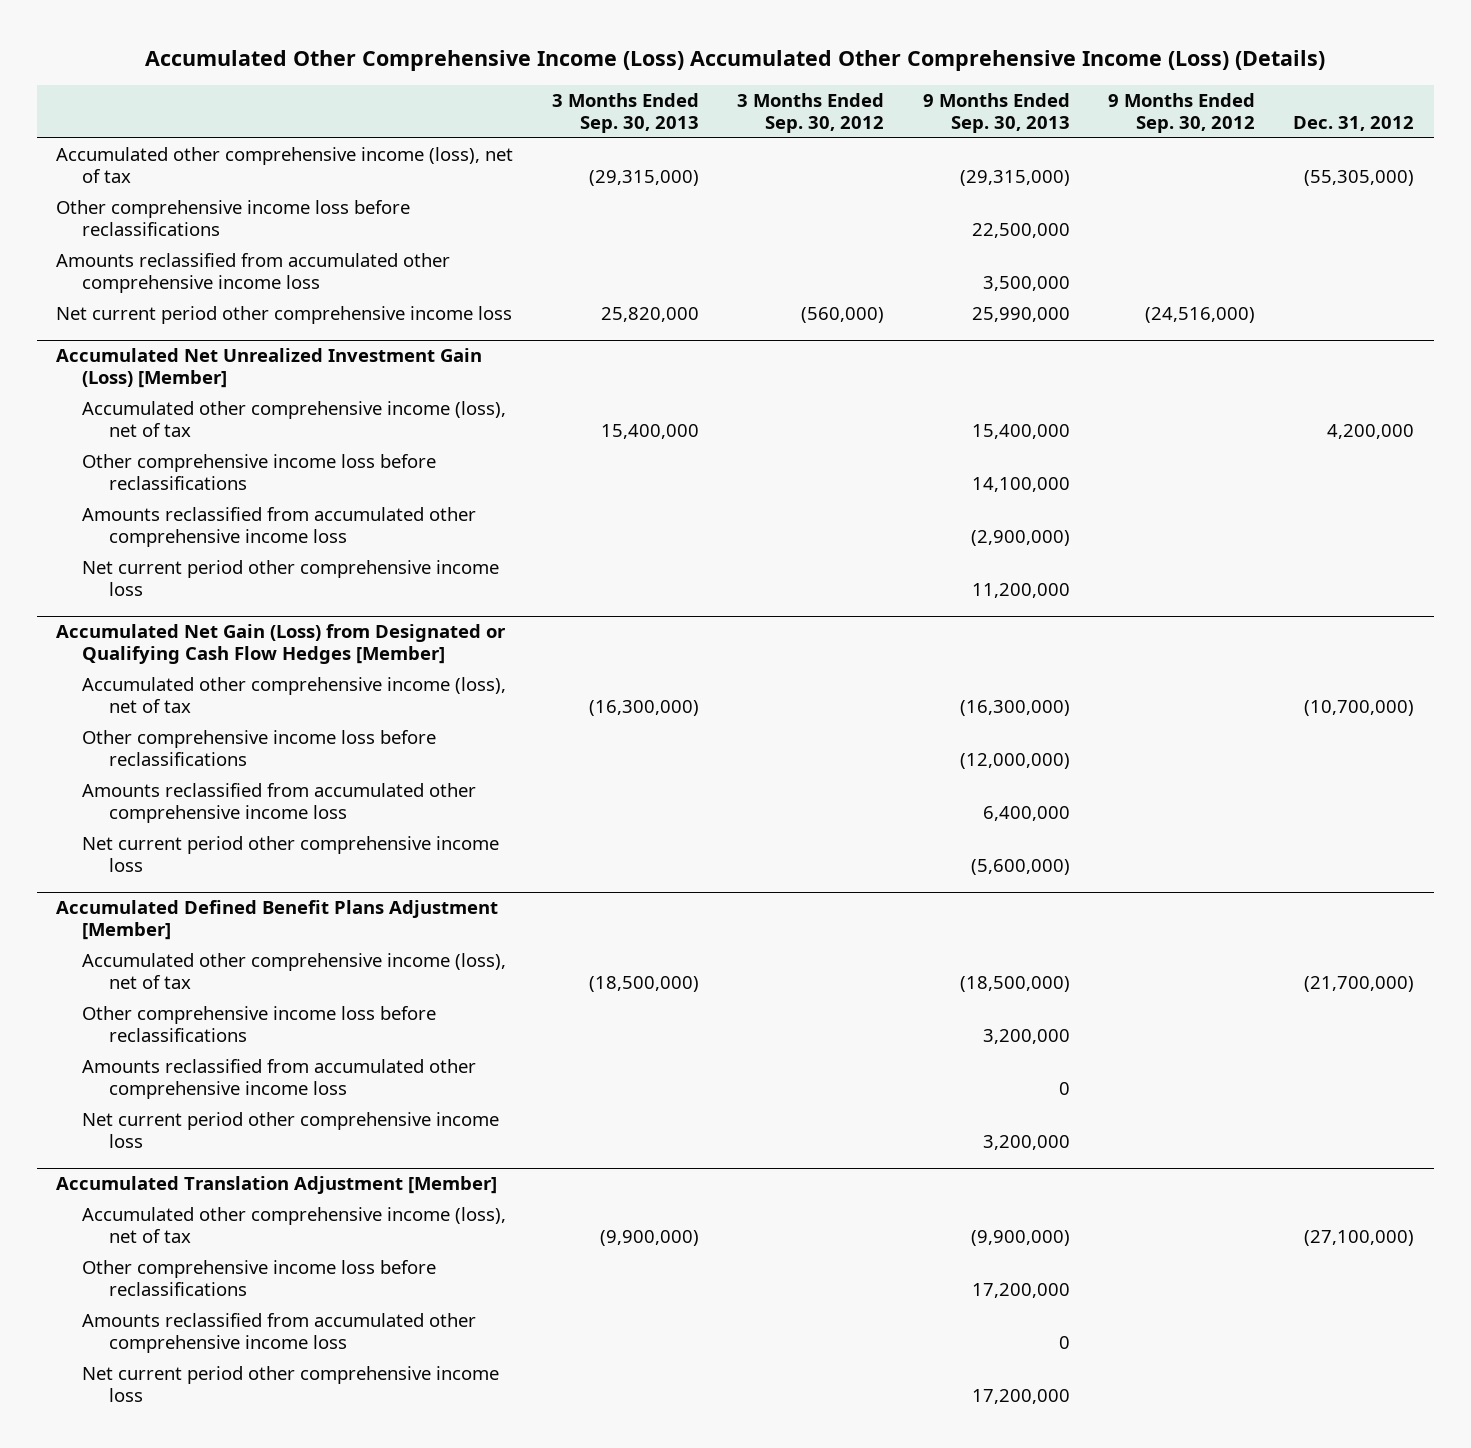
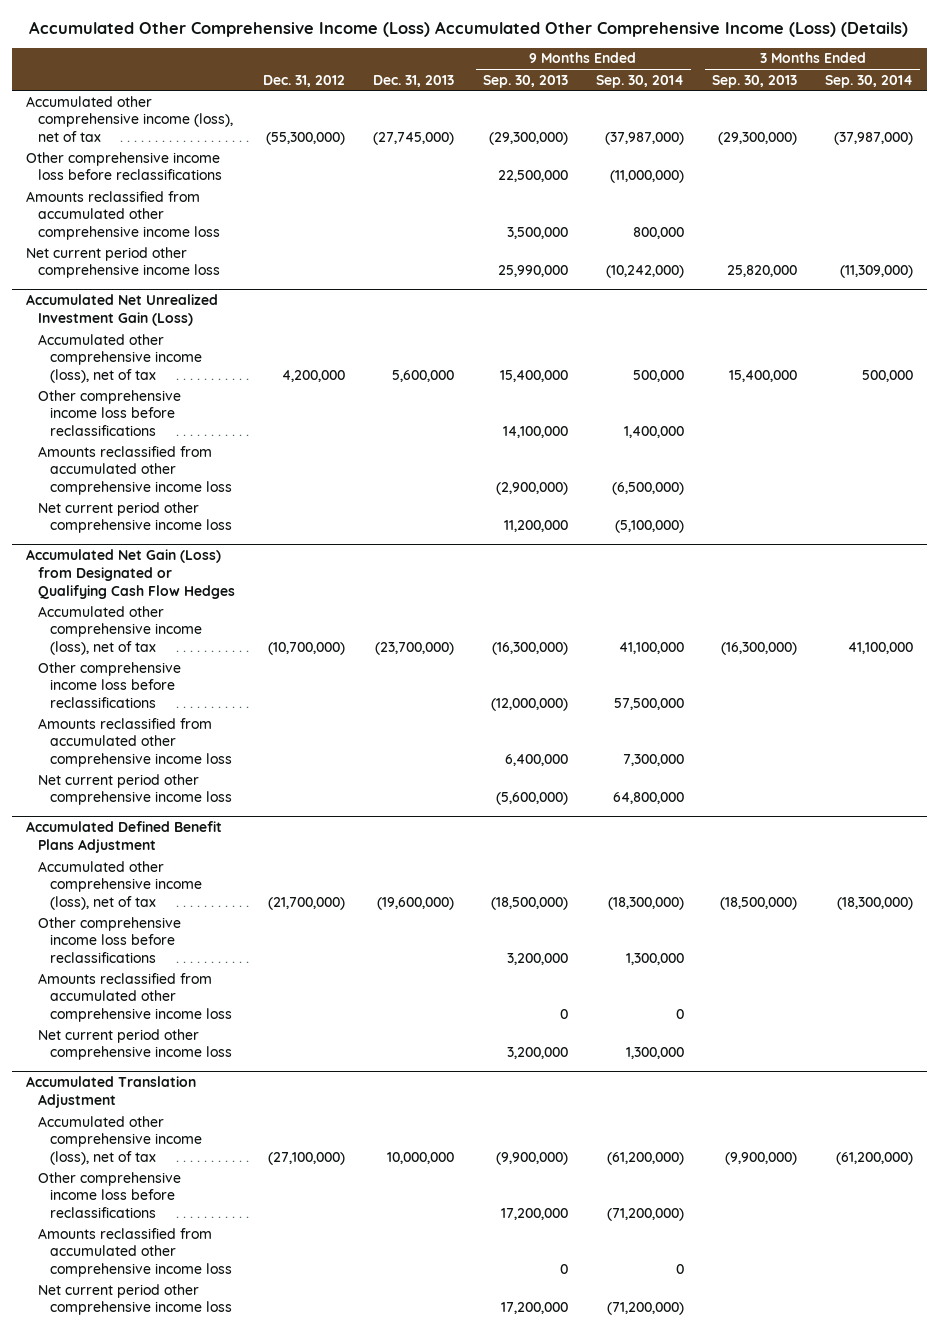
[737,93,885,134] 3 Months Ended Sep. 30, 2012 -> none
[1107,93,1255,134] 9 Months Ended Sep. 30, 2012 -> none
none -> [373,74,455,87] Dec. 31, 2013
none -> [595,74,684,88] Sep. 30, 2014
none -> [825,74,914,88] Sep. 30, 2014
[588,170,699,187] (29,315,000) -> [718,131,798,145] (29,300,000)
[959,170,1070,187] (29,315,000) -> [488,131,568,145] (29,300,000)
[1304,170,1415,187] (55,305,000) -> [266,131,346,145] (55,300,000)
[56,348,483,389] Accumulated Net Unrealized Investment Gain (Loss) [Member] -> [25,294,218,327] Accumulated Net Unrealized Investment Gain (Loss)
[56,624,507,665] Accumulated Net Gain (Loss) from Designated or Qualifying Cash Flow Hedges [Member] -> [25,549,235,599] Accumulated Net Gain (Loss) from Designated or Qualifying Cash Flow Hedges
[56,900,499,941] Accumulated Defined Benefit Plans Adjustment [Member] -> [25,821,222,854] Accumulated Defined Benefit Plans Adjustment
[56,1176,498,1195] Accumulated Translation Adjustment [Member] -> [25,1076,196,1109] Accumulated Translation Adjustment

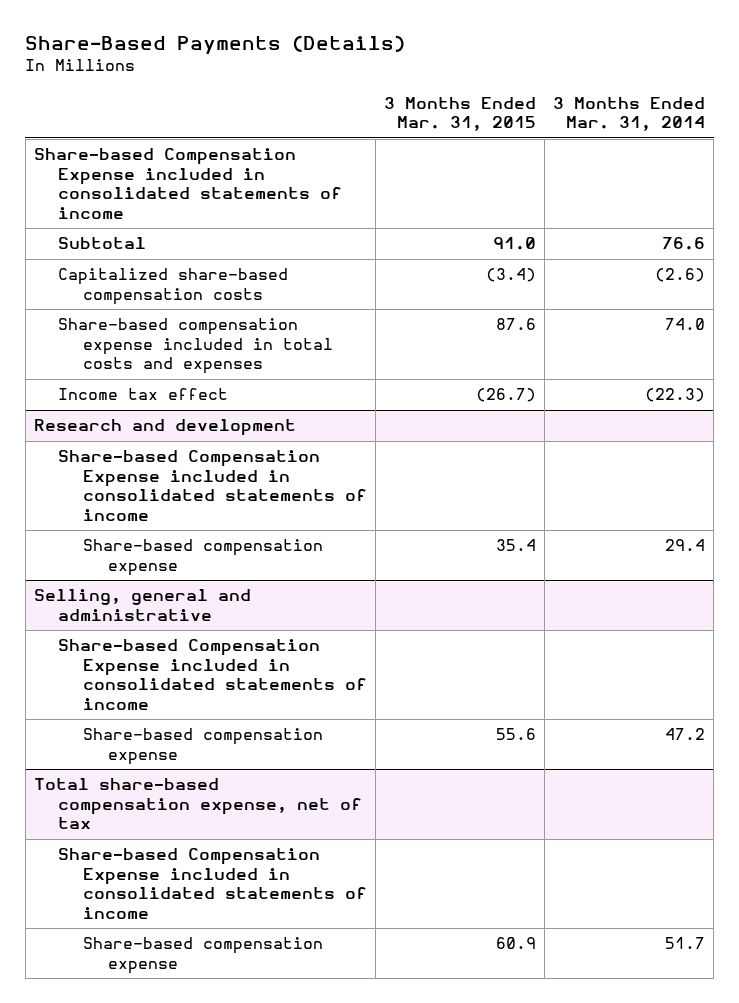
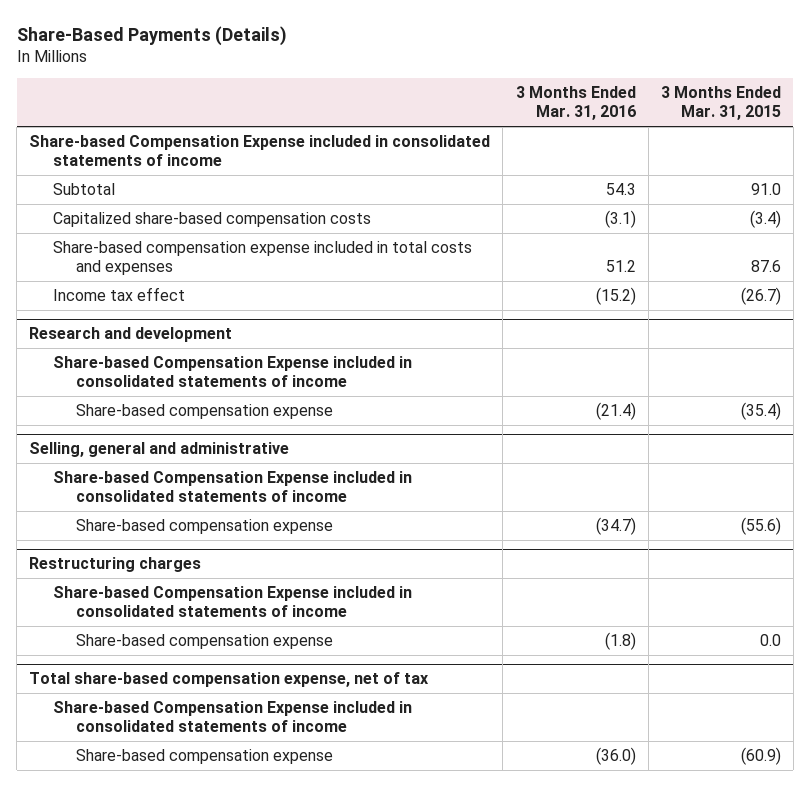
[553,96,706,132] 3 Months Ended Mar. 31, 2014 -> none
none -> [515,86,636,121] 3 Months Ended Mar. 31, 2016
[496,539,537,552] 35.4 -> [740,402,781,421] (35.4)
[496,728,537,741] 55.6 -> [740,517,781,536] (55.6)
none -> [29,557,202,573] Restructuring charges
none -> [52,586,412,617] Share-based Compensation Expense included in consolidated statements of income
none -> [76,634,334,650] Share-based compensation expense
[496,937,537,950] 60.9 -> [740,747,781,766] (60.9)

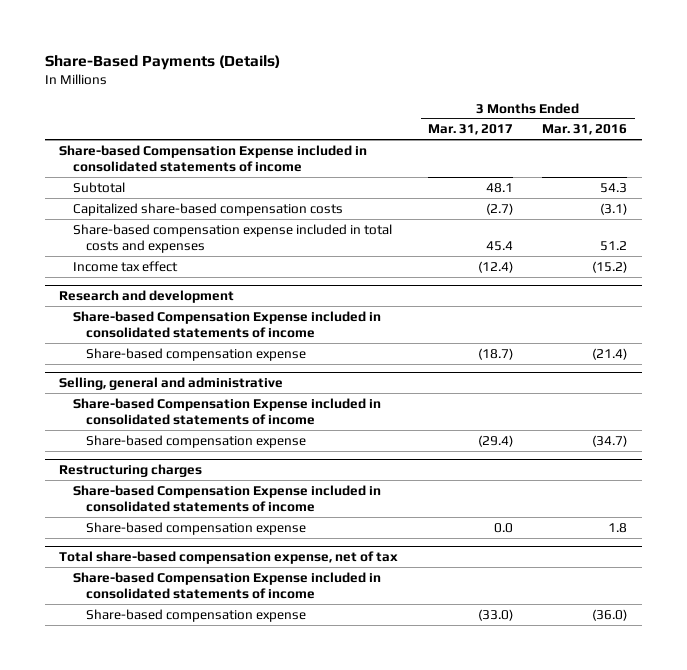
[660,86,781,121] 3 Months Ended Mar. 31, 2015 -> none
none -> [427,124,513,136] Mar. 31, 2017
[604,632,636,651] (1.8) -> [608,522,628,533] 1.8

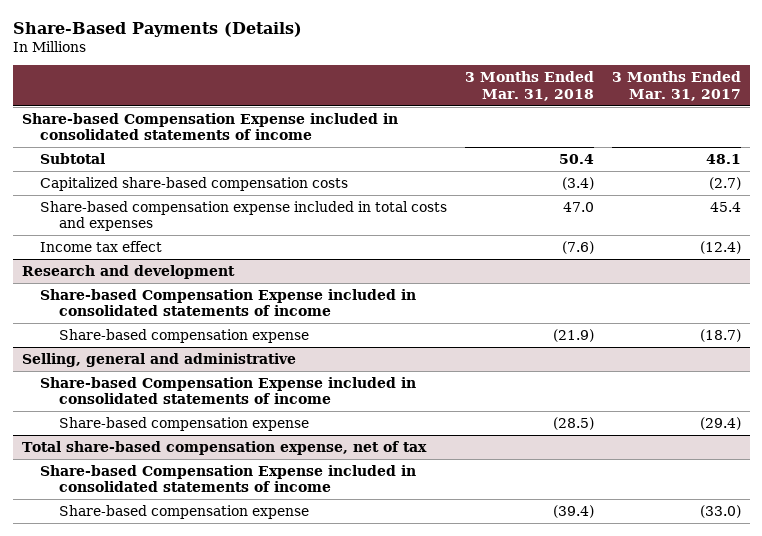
[542,124,628,136] Mar. 31, 2016 -> none
none -> [464,71,594,101] 3 Months Ended Mar. 31, 2018
[59,464,203,478] Restructuring charges -> none
[72,484,381,513] Share-based Compensation Expense included in consolidated statements of income -> none
[86,521,307,535] Share-based compensation expense -> none

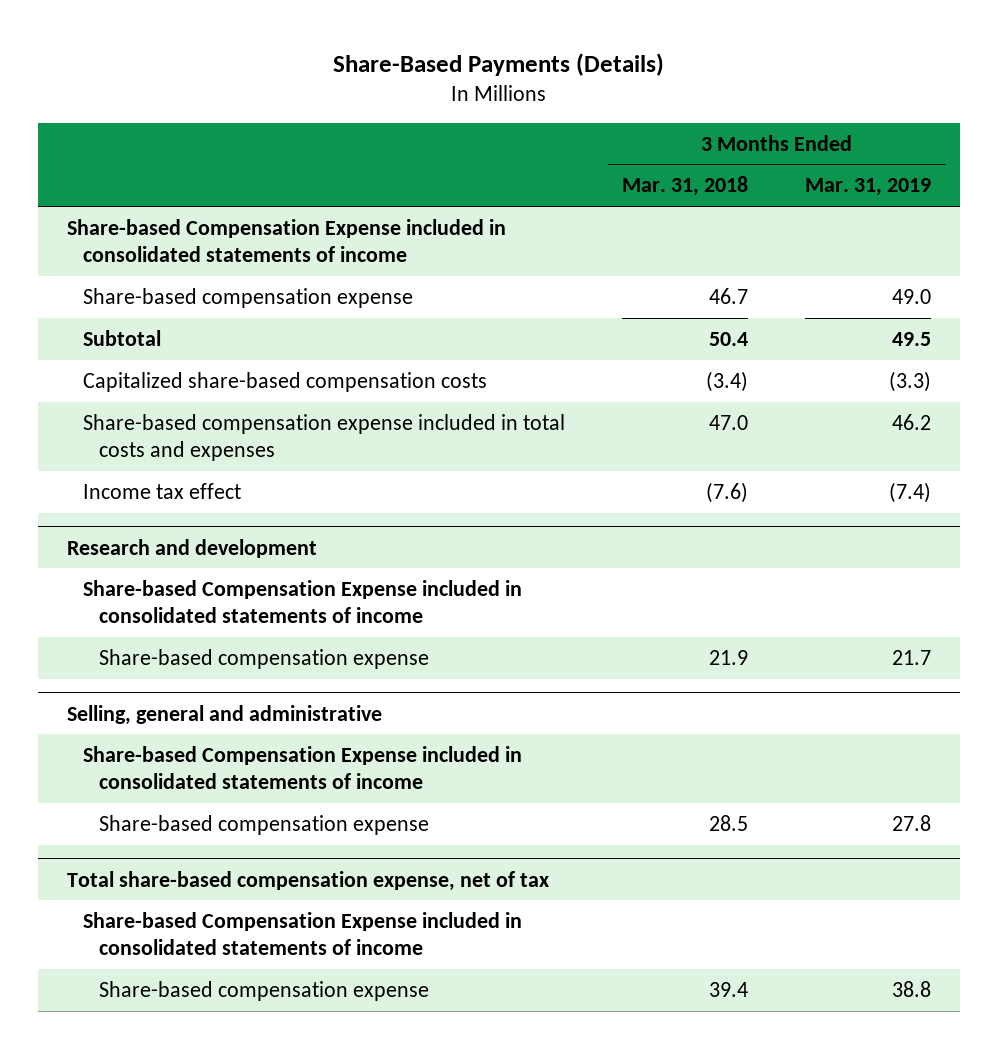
[611,71,741,101] 3 Months Ended Mar. 31, 2017 -> none
none -> [805,178,932,197] Mar. 31, 2019
none -> [82,287,413,308] Share-based compensation expense
[552,328,594,342] (21.9) -> [709,649,749,665] 21.9
[552,416,594,430] (28.5) -> [709,814,749,831] 28.5
[552,504,594,518] (39.4) -> [709,981,749,997] 39.4

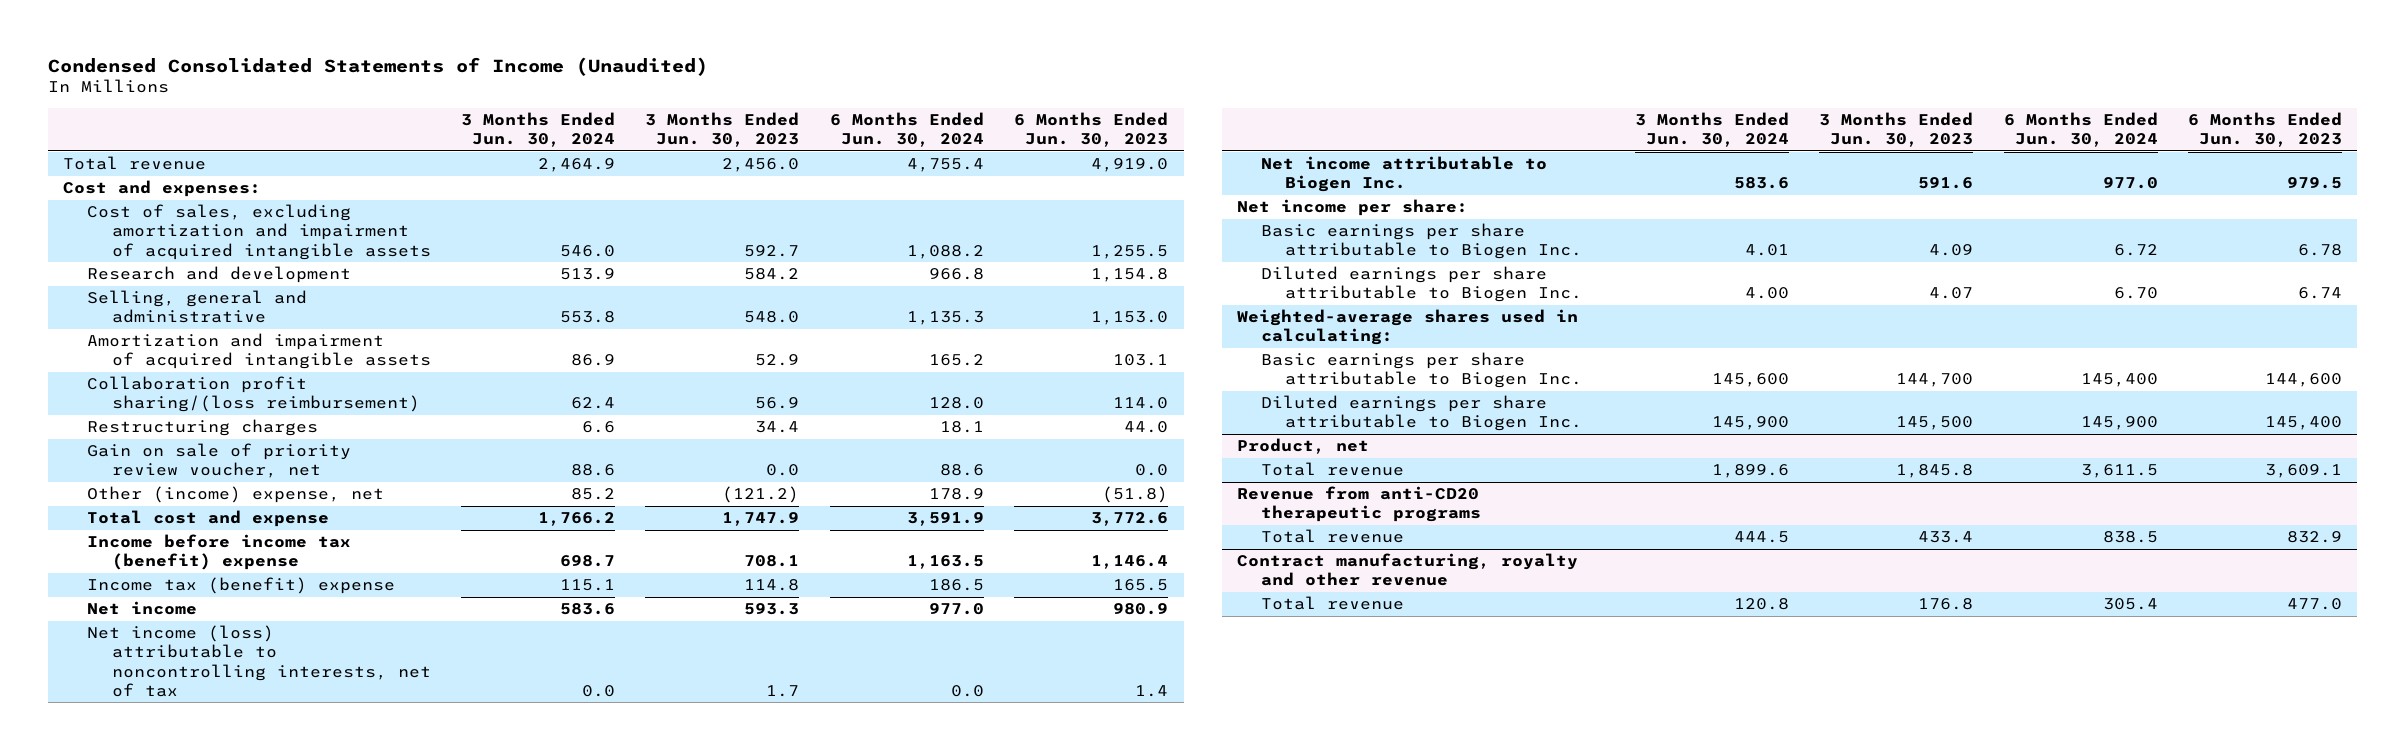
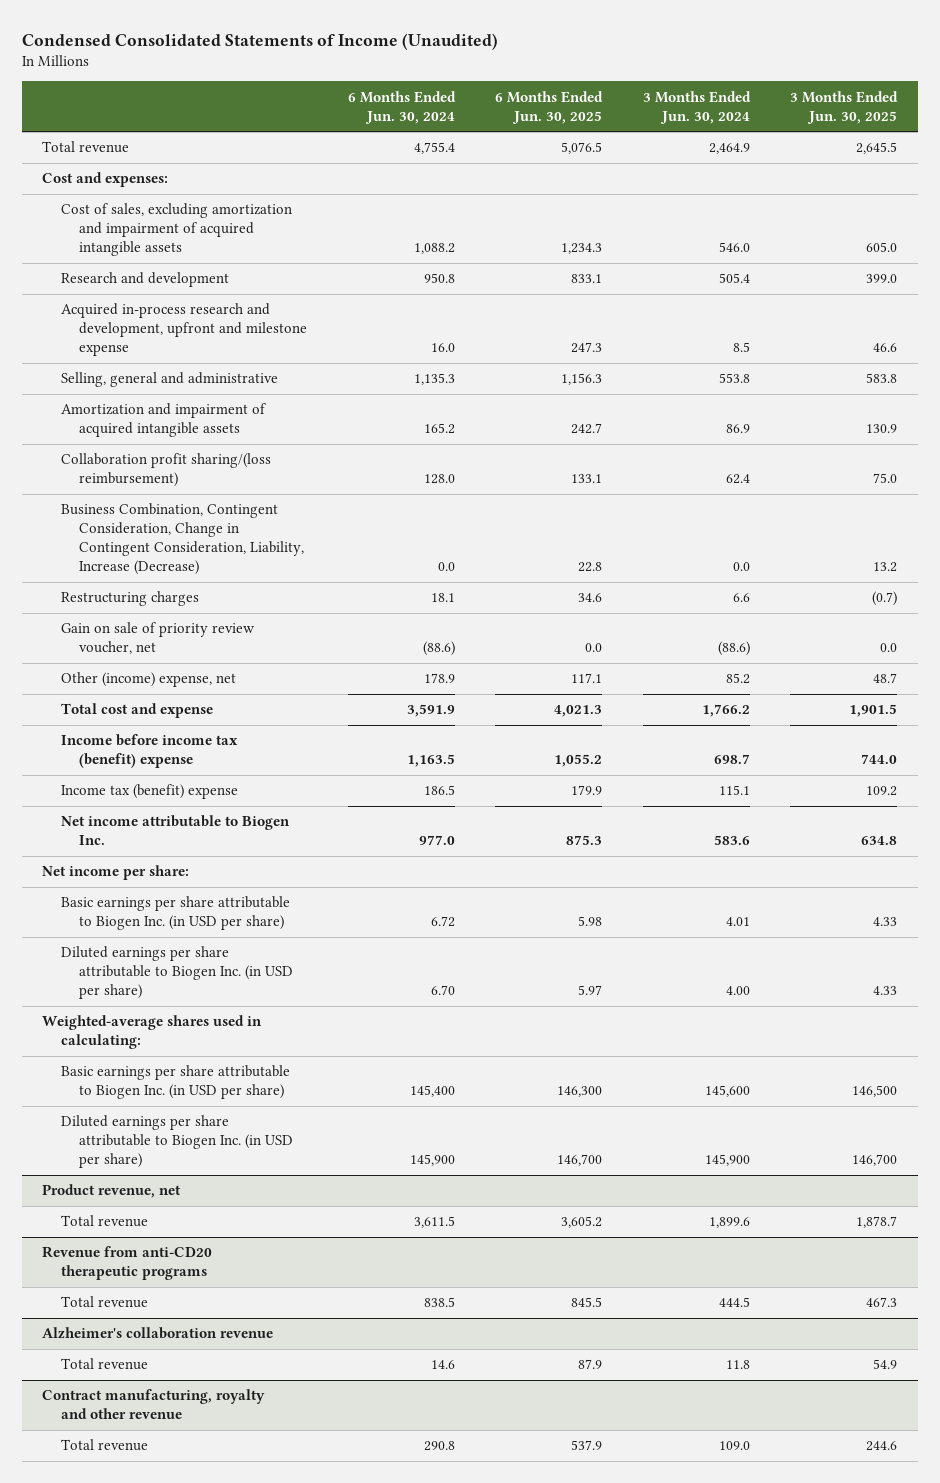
[645,112,800,148] 3 Months Ended Jun. 30, 2023 -> none
[1014,112,1169,148] 6 Months Ended Jun. 30, 2023 -> none
none -> [495,90,604,124] 6 Months Ended Jun. 30, 2025
none -> [790,90,899,124] 3 Months Ended Jun. 30, 2025
[560,268,616,281] 513.9 -> [718,273,750,284] 505.4
[928,268,984,281] 966.8 -> [423,273,455,284] 950.8
none -> [60,303,307,357] Acquired in-process research and development, upfront and milestone expense
none -> [60,503,304,576] Business Combination, Contingent Consideration, Change in Contingent Consideration, Liability, Increase (Decrease)
[571,464,616,477] 88.6 -> [717,641,750,657] (88.6)
[939,464,984,477] 88.6 -> [422,641,455,657] (88.6)
[87,601,198,616] Net income -> none
[87,625,431,697] Net income (loss) attributable to noncontrolling interests, net of tax -> none
[1261,223,1583,260] Basic earnings per share attributable to Biogen Inc. -> [60,896,290,931] Basic earnings per share attributable to Biogen Inc. (in USD per share)
[1261,266,1583,303] Diluted earnings per share attributable to Biogen Inc. -> [60,946,293,1000] Diluted earnings per share attributable to Biogen Inc. (in USD per share)
[1261,352,1583,389] Basic earnings per share attributable to Biogen Inc. -> [60,1065,290,1100] Basic earnings per share attributable to Biogen Inc. (in USD per share)
[1261,395,1583,432] Diluted earnings per share attributable to Biogen Inc. -> [60,1115,293,1169] Diluted earnings per share attributable to Biogen Inc. (in USD per share)
[1237,438,1370,455] Product, net -> [42,1184,182,1199] Product revenue, net
none -> [42,1327,274,1340] Alzheimer's collaboration revenue
none -> [60,1358,148,1371] Total revenue
[1733,598,1789,611] 120.8 -> [718,1441,750,1451] 109.0
[2102,598,2158,611] 305.4 -> [423,1441,455,1452] 290.8

